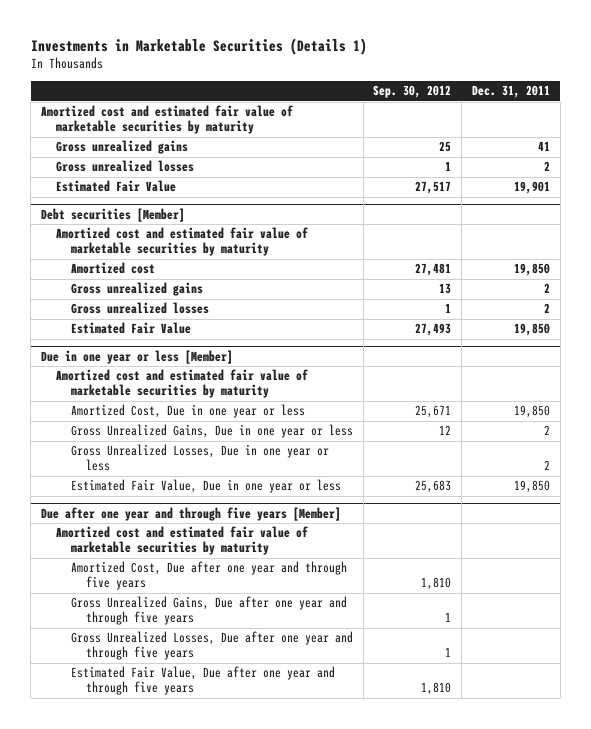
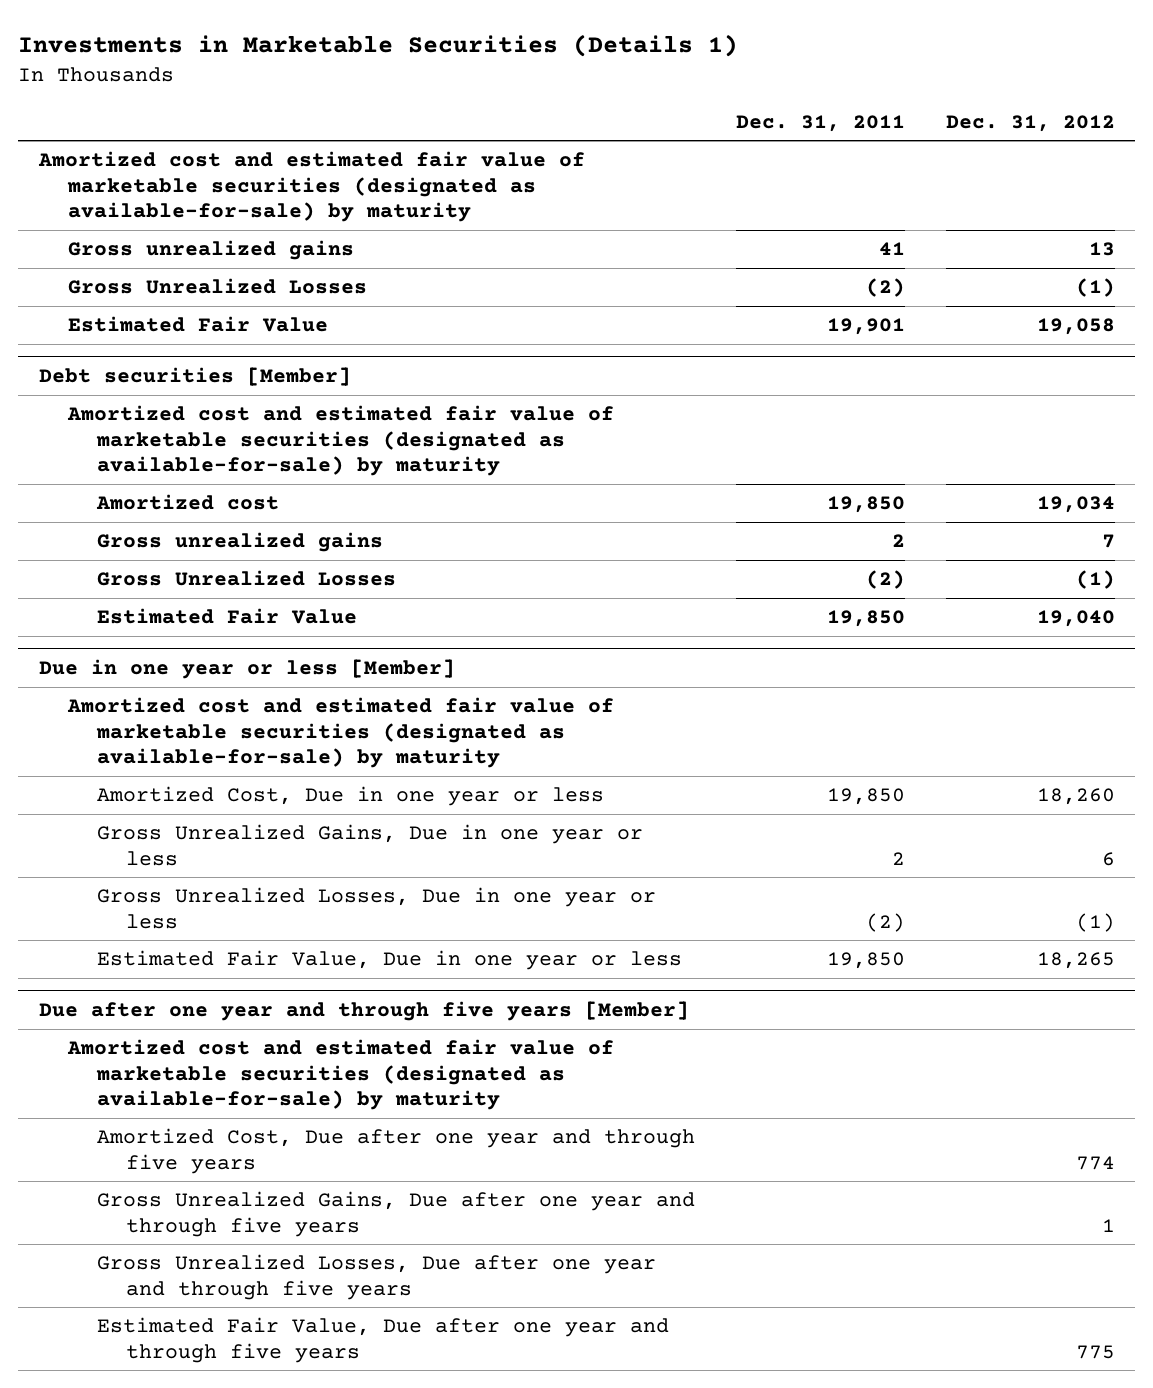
[373,85,452,99] Sep. 30, 2012 -> none
none -> [945,114,1115,132] Dec. 31, 2012
[41,105,294,135] Amortized cost and estimated fair value of marketable securities by maturity -> [37,151,585,223] Amortized cost and estimated fair value of marketable securities (designated as available-for-sale) by maturity
[56,160,195,173] Gross unrealized losses -> [67,278,367,295] Gross Unrealized Losses
[543,161,550,172] 2 -> [865,278,905,298] (2)
[56,227,309,257] Amortized cost and estimated fair value of marketable securities by maturity -> [66,405,614,477] Amortized cost and estimated fair value of marketable securities (designated as available-for-sale) by maturity
[71,302,210,315] Gross unrealized losses -> [96,570,396,587] Gross Unrealized Losses
[543,303,550,314] 2 -> [865,570,905,590] (2)
[56,369,309,399] Amortized cost and estimated fair value of marketable securities by maturity -> [66,697,614,769] Amortized cost and estimated fair value of marketable securities (designated as available-for-sale) by maturity
[543,460,550,471] 2 -> [865,912,905,932] (2)
[56,526,309,556] Amortized cost and estimated fair value of marketable securities by maturity -> [66,1039,614,1111] Amortized cost and estimated fair value of marketable securities (designated as available-for-sale) by maturity

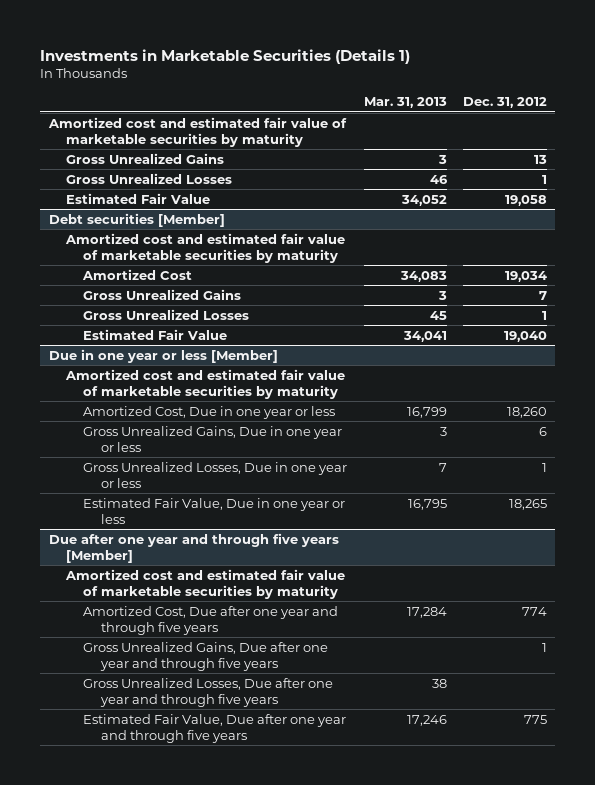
[735,114,905,132] Dec. 31, 2011 -> none
none -> [363,97,447,109] Mar. 31, 2013
[37,151,585,223] Amortized cost and estimated fair value of marketable securities (designated as available-for-sale) by maturity -> [47,116,347,147] Amortized cost and estimated fair value of marketable securities by maturity
[67,240,354,261] Gross unrealized gains -> [65,152,224,164] Gross Unrealized Gains
[1075,278,1115,298] (1) -> [541,174,547,184] 1
[66,405,614,477] Amortized cost and estimated fair value of marketable securities (designated as available-for-sale) by maturity -> [64,232,345,263] Amortized cost and estimated fair value of marketable securities by maturity
[95,494,279,511] Amortized cost -> [82,268,193,280] Amortized Cost
[96,532,383,553] Gross unrealized gains -> [83,288,242,300] Gross Unrealized Gains
[1075,570,1115,590] (1) -> [541,310,547,320] 1
[66,697,614,769] Amortized cost and estimated fair value of marketable securities (designated as available-for-sale) by maturity -> [64,368,345,399] Amortized cost and estimated fair value of marketable securities by maturity
[1075,912,1115,932] (1) -> [541,462,547,472] 1
[66,1039,614,1111] Amortized cost and estimated fair value of marketable securities (designated as available-for-sale) by maturity -> [64,568,345,599] Amortized cost and estimated fair value of marketable securities by maturity

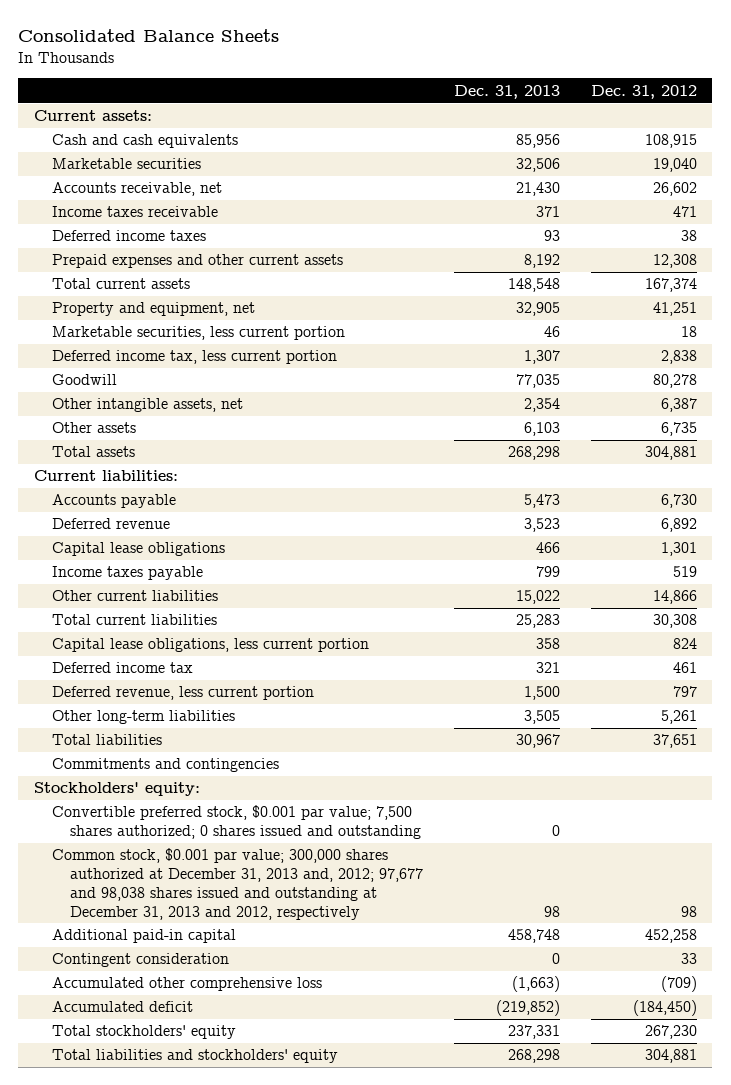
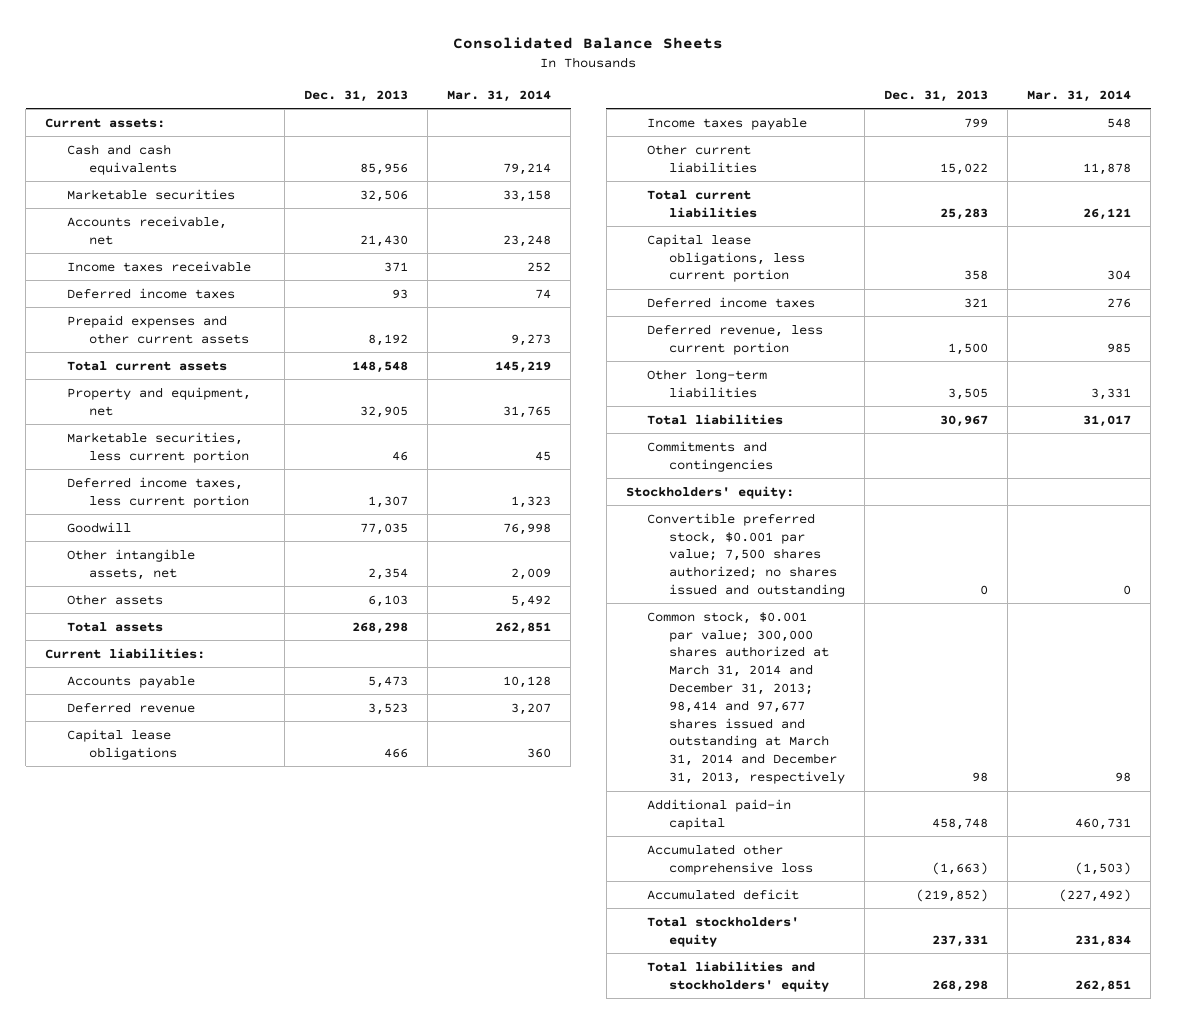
[590,84,697,99] Dec. 31, 2012 -> none
none -> [447,89,552,102] Mar. 31, 2014
[52,350,338,365] Deferred income tax, less current portion -> [67,476,249,508] Deferred income taxes, less current portion
[52,662,194,674] Deferred income tax -> [647,296,816,308] Deferred income taxes
[52,805,422,840] Convertible preferred stock, $0.001 par value; 7,500 shares authorized; 0 shares issued and outstanding -> [647,512,845,598] Convertible preferred stock, $0.001 par value; 7,500 shares authorized; no shares issued and outstanding
[52,848,424,920] Common stock, $0.001 par value; 300,000 shares authorized at December 31, 2013 and, 2012; 97,677 and 98,038 shares issued and outstanding at December 31, 2013 and 2012, respectively -> [647,610,845,785] Common stock, $0.001 par value; 300,000 shares authorized at March 31, 2014 and December 31, 2013; 98,414 and 97,677 shares issued and outstanding at March 31, 2014 and December 31, 2013, respectively
[52,953,230,968] Contingent consideration -> none

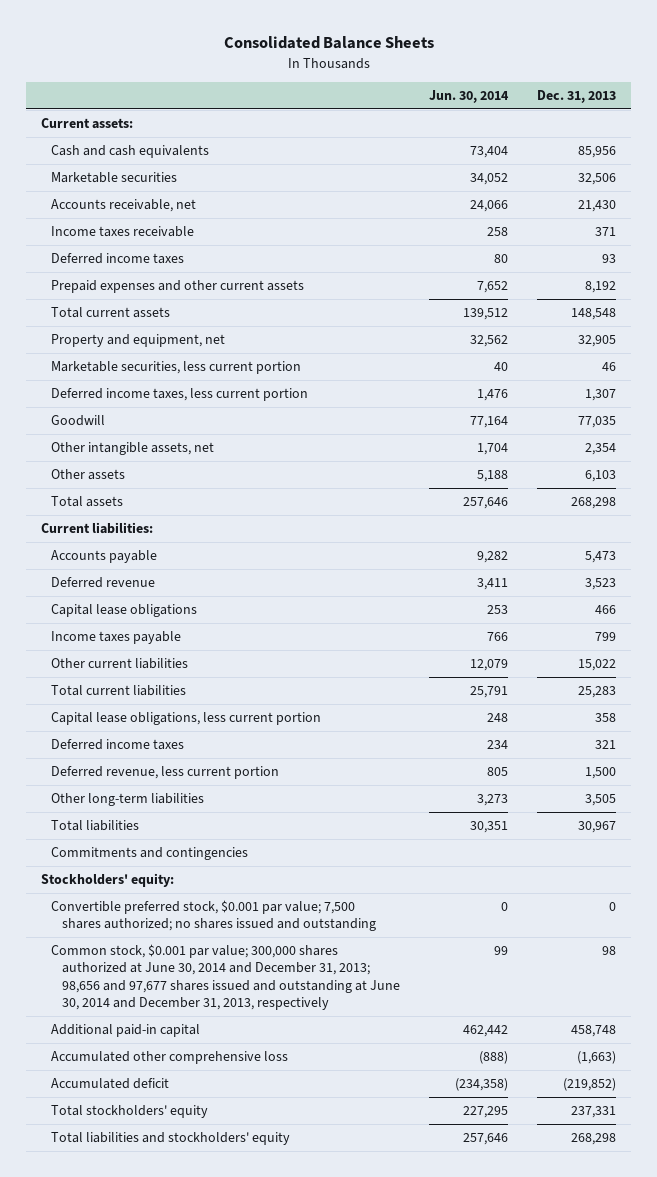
[447,89,552,102] Mar. 31, 2014 -> none
none -> [429,89,510,103] Jun. 30, 2014
[647,610,845,785] Common stock, $0.001 par value; 300,000 shares authorized at March 31, 2014 and December 31, 2013; 98,414 and 97,677 shares issued and outstanding at March 31, 2014 and December 31, 2013, respectively -> [51,944,400,1011] Common stock, $0.001 par value; 300,000 shares authorized at June 30, 2014 and December 31, 2013; 98,656 and 97,677 shares issued and outstanding at June 30, 2014 and December 31, 2013, respectively

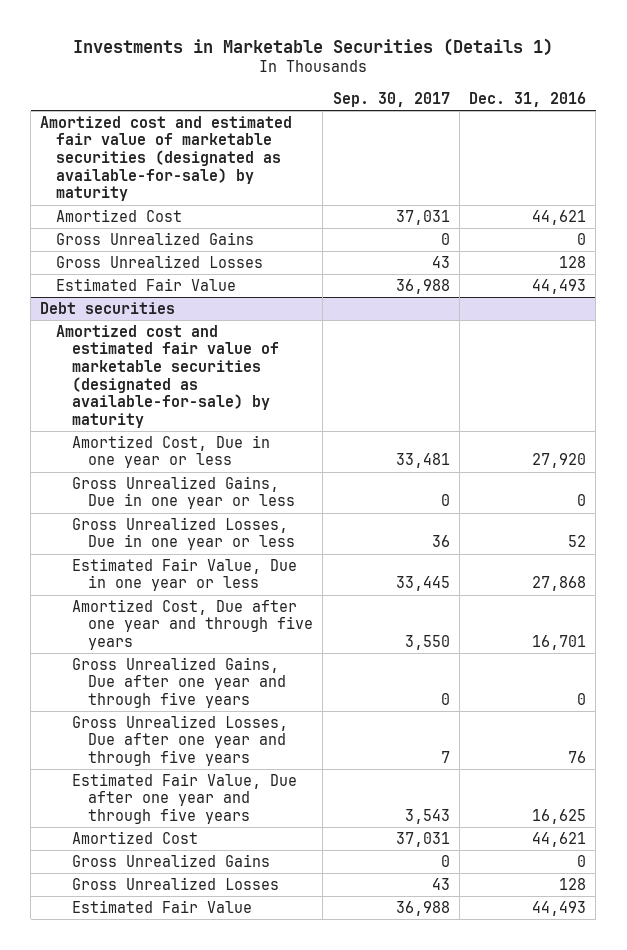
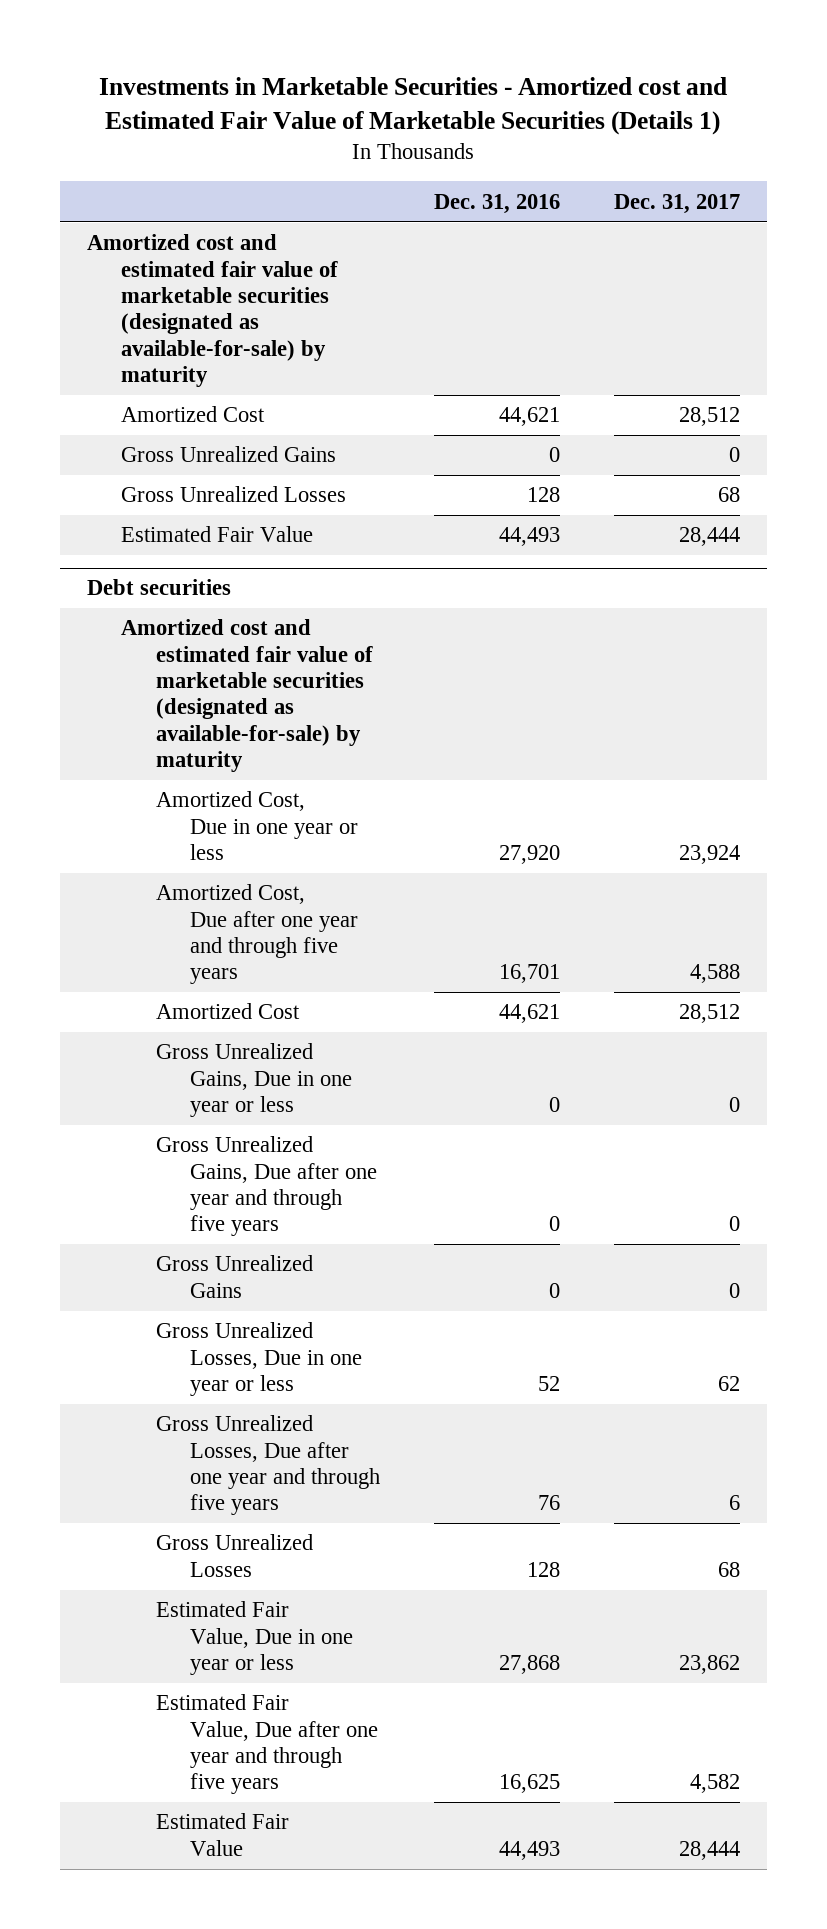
[73,37,554,56] Investments in Marketable Securities (Details 1) -> [99,76,728,136] Investments in Marketable Securities - Amortized cost and Estimated Fair Value of Marketable Securities (Details 1)
[332,91,450,107] Sep. 30, 2017 -> none
none -> [613,193,740,214] Dec. 31, 2017
[72,475,296,510] Gross Unrealized Gains, Due in one year or less -> [155,1043,353,1117] Gross Unrealized Gains, Due in one year or less
[72,656,287,708] Gross Unrealized Gains, Due after one year and through five years -> [155,1136,378,1237] Gross Unrealized Gains, Due after one year and through five years
[72,516,296,551] Gross Unrealized Losses, Due in one year or less -> [155,1322,363,1396] Gross Unrealized Losses, Due in one year or less
[72,714,289,766] Gross Unrealized Losses, Due after one year and through five years -> [155,1415,381,1516] Gross Unrealized Losses, Due after one year and through five years
[72,557,298,592] Estimated Fair Value, Due in one year or less -> [155,1601,354,1675] Estimated Fair Value, Due in one year or less
[72,772,298,824] Estimated Fair Value, Due after one year and through five years -> [155,1694,379,1795] Estimated Fair Value, Due after one year and through five years

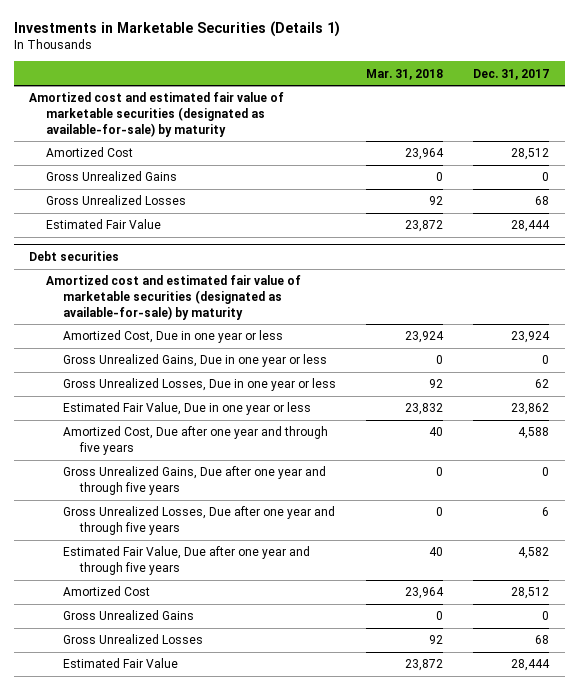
[99,76,728,136] Investments in Marketable Securities - Amortized cost and Estimated Fair Value of Marketable Securities (Details 1) -> [13,20,340,37] Investments in Marketable Securities (Details 1)
[434,193,561,214] Dec. 31, 2016 -> none
none -> [366,68,444,80] Mar. 31, 2018
[155,884,359,985] Amortized Cost, Due after one year and through five years -> [62,426,328,456] Amortized Cost, Due after one year and through five years
[155,1136,378,1237] Gross Unrealized Gains, Due after one year and through five years -> [62,466,326,496] Gross Unrealized Gains, Due after one year and through five years
[155,1415,381,1516] Gross Unrealized Losses, Due after one year and through five years -> [62,506,335,536] Gross Unrealized Losses, Due after one year and through five years
[155,1003,300,1020] Amortized Cost -> [62,586,150,597] Amortized Cost
[155,1255,313,1298] Gross Unrealized Gains -> [62,610,194,621] Gross Unrealized Gains
[155,1534,313,1577] Gross Unrealized Losses -> [62,634,203,645] Gross Unrealized Losses

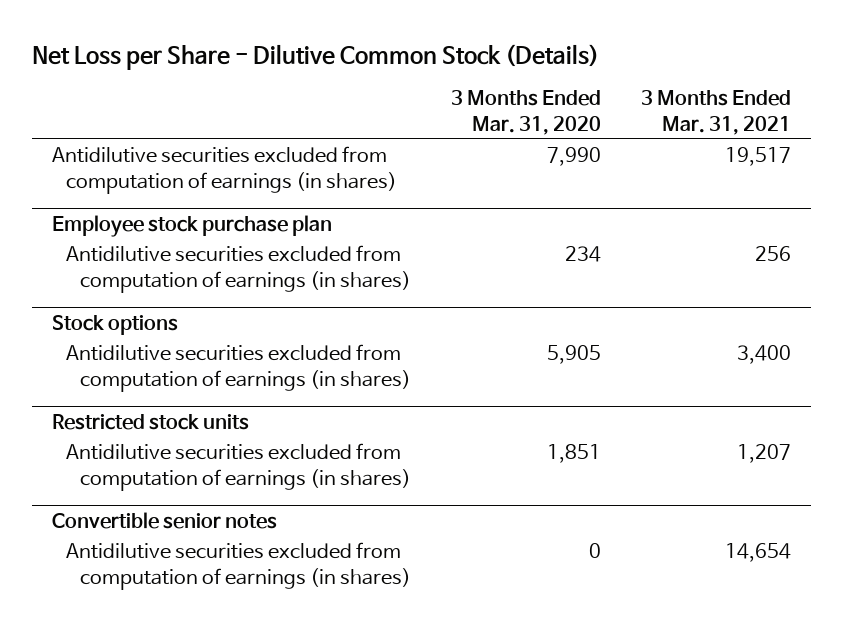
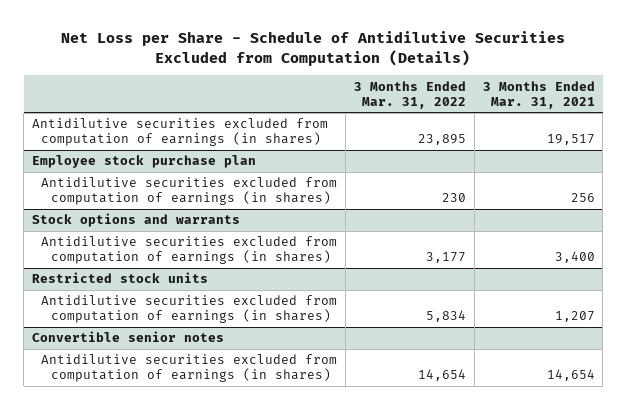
[32,43,600,70] Net Loss per Share - Dilutive Common Stock (Details) -> [61,31,566,66] Net Loss per Share - Schedule of Antidilutive Securities Excluded from Computation (Details)
[451,89,602,135] 3 Months Ended Mar. 31, 2020 -> none
none -> [353,80,466,109] 3 Months Ended Mar. 31, 2022
[52,315,179,336] Stock options -> [31,213,240,228] Stock options and warrants

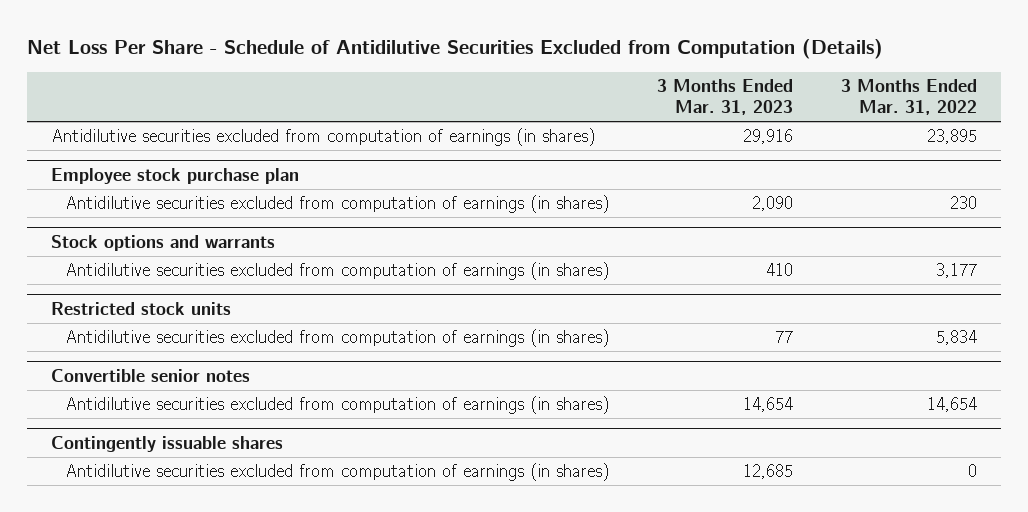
[61,31,566,66] Net Loss per Share - Schedule of Antidilutive Securities Excluded from Computation (Details) -> [26,39,883,60] Net Loss Per Share - Schedule of Antidilutive Securities Excluded from Computation (Details)
[482,80,595,109] 3 Months Ended Mar. 31, 2021 -> none
none -> [656,78,793,116] 3 Months Ended Mar. 31, 2023
none -> [50,435,283,452] Contingently issuable shares
none -> [64,463,609,482] Antidilutive securities excluded from computation of earnings (in shares)

